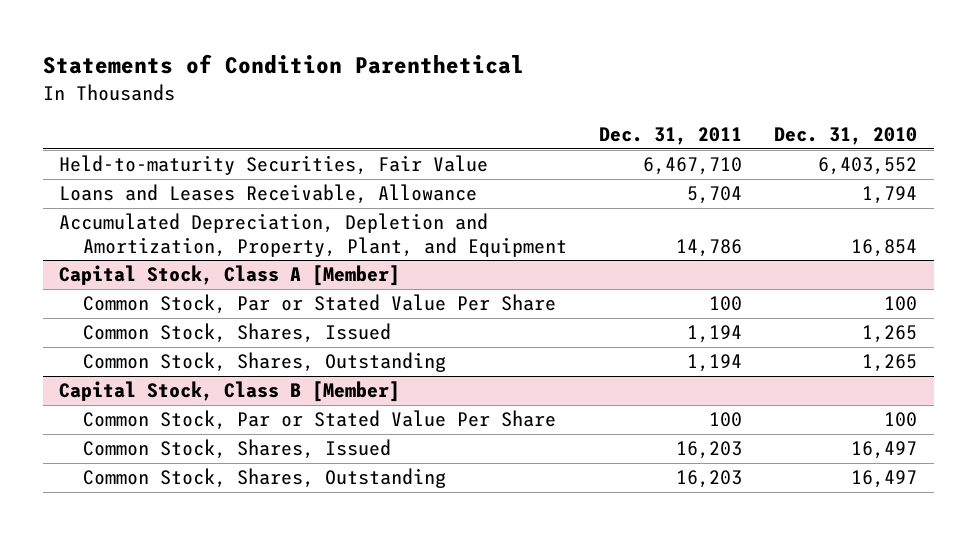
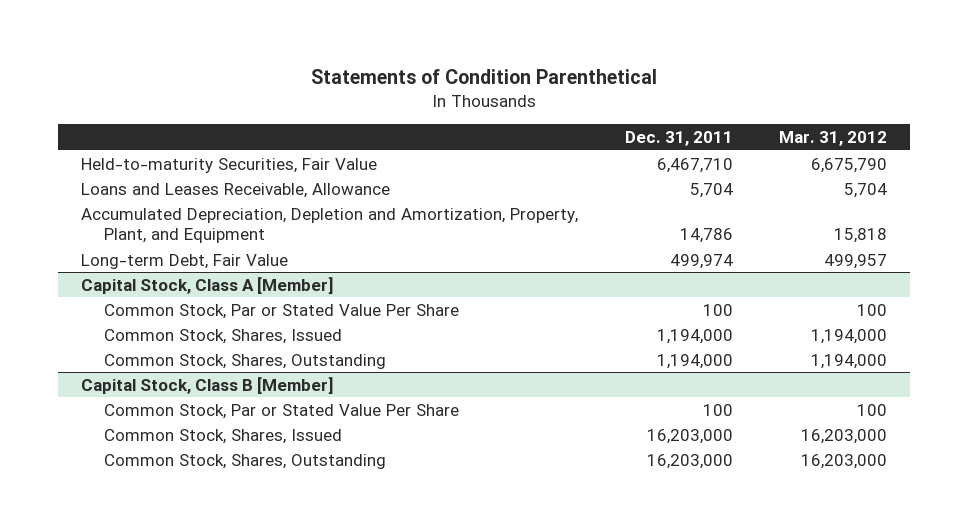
[774,126,918,145] Dec. 31, 2010 -> none
none -> [778,130,887,146] Mar. 31, 2012
none -> [81,253,289,269] Long-term Debt, Fair Value
[686,325,742,344] 1,194 -> [656,328,733,344] 1,194,000
[686,354,742,373] 1,194 -> [656,353,733,369] 1,194,000
[675,441,742,460] 16,203 -> [646,428,733,444] 16,203,000
[675,470,742,489] 16,203 -> [646,453,733,469] 16,203,000

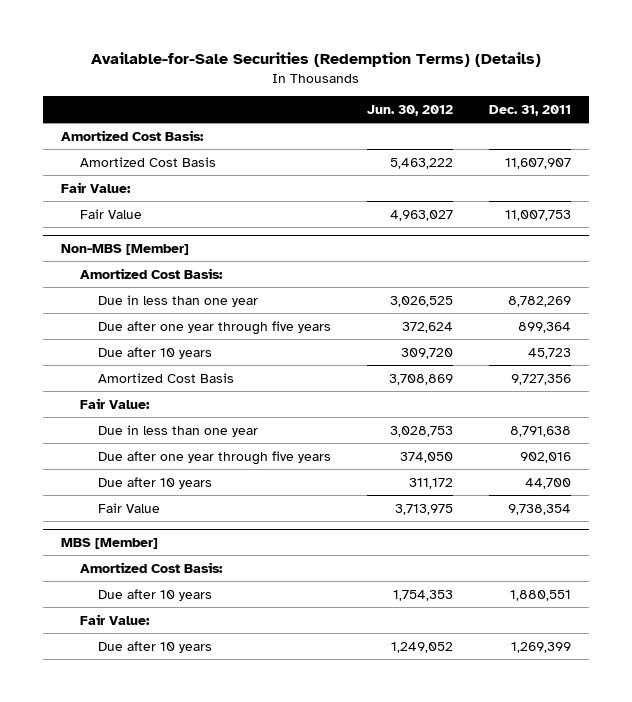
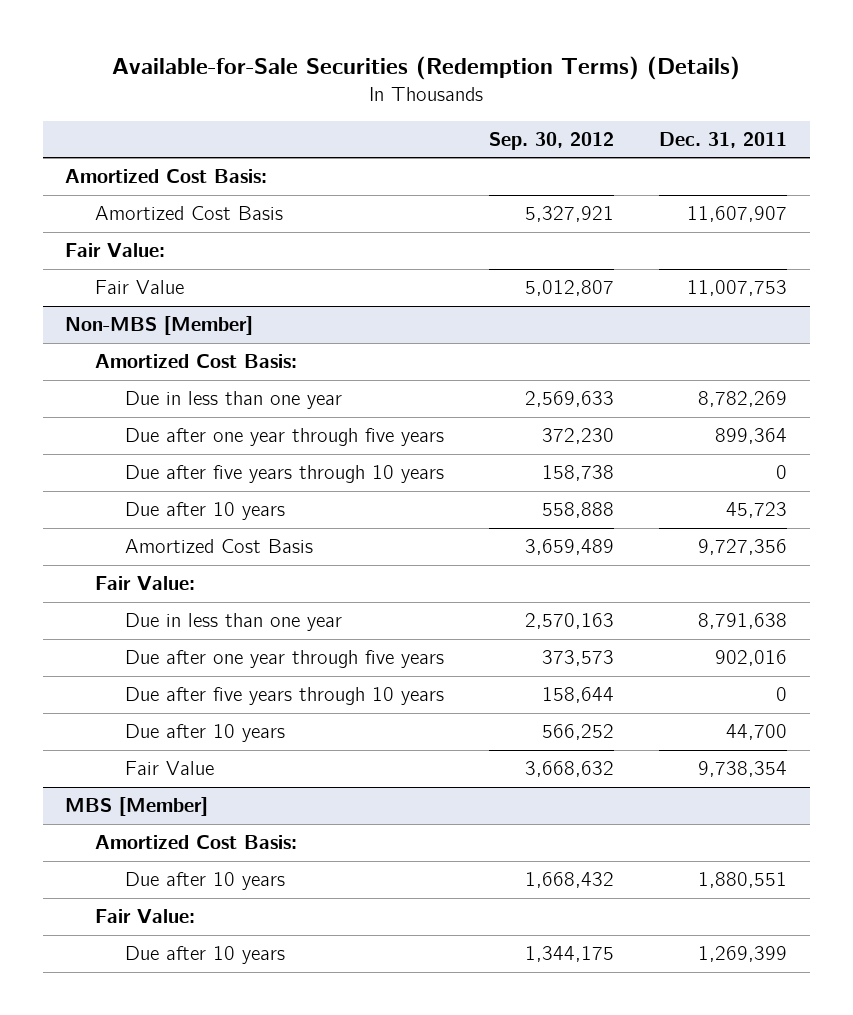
[367,105,454,117] Jun. 30, 2012 -> none
none -> [488,131,614,150] Sep. 30, 2012
none -> [124,465,444,484] Due after five years through 10 years
none -> [124,687,444,706] Due after five years through 10 years

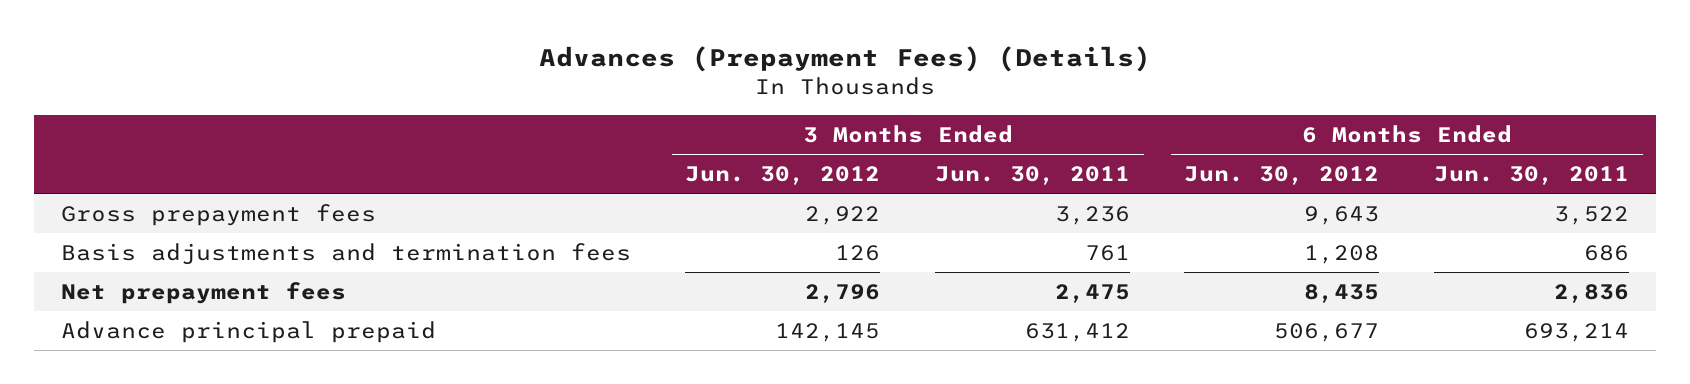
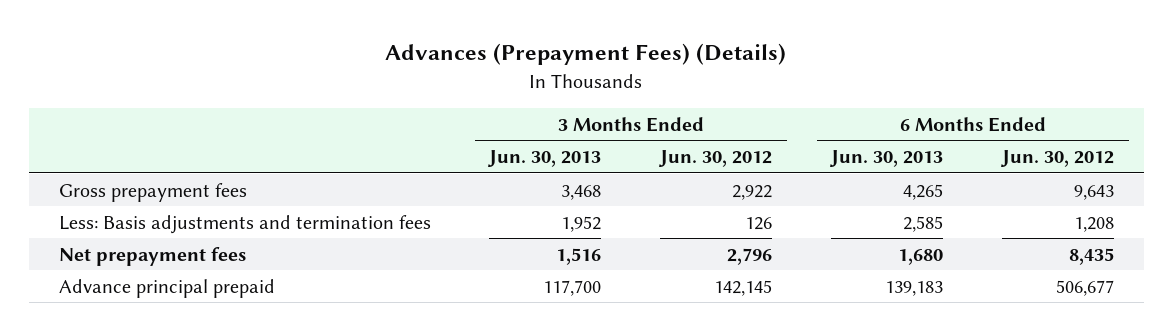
[934,165,1130,185] Jun. 30, 2011 -> none
[1433,165,1629,185] Jun. 30, 2011 -> none
none -> [487,150,602,168] Jun. 30, 2013
none -> [829,150,944,168] Jun. 30, 2013
[60,242,631,265] Basis adjustments and termination fees -> [58,214,431,234] Less: Basis adjustments and termination fees

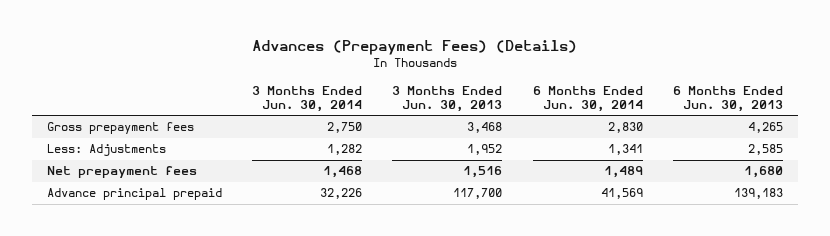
[658,150,773,168] Jun. 30, 2012 -> none
[1000,150,1115,168] Jun. 30, 2012 -> none
none -> [252,85,363,113] 3 Months Ended Jun. 30, 2014
none -> [532,85,643,113] 6 Months Ended Jun. 30, 2014
[58,214,431,234] Less: Basis adjustments and termination fees -> [47,144,167,157] Less: Adjustments

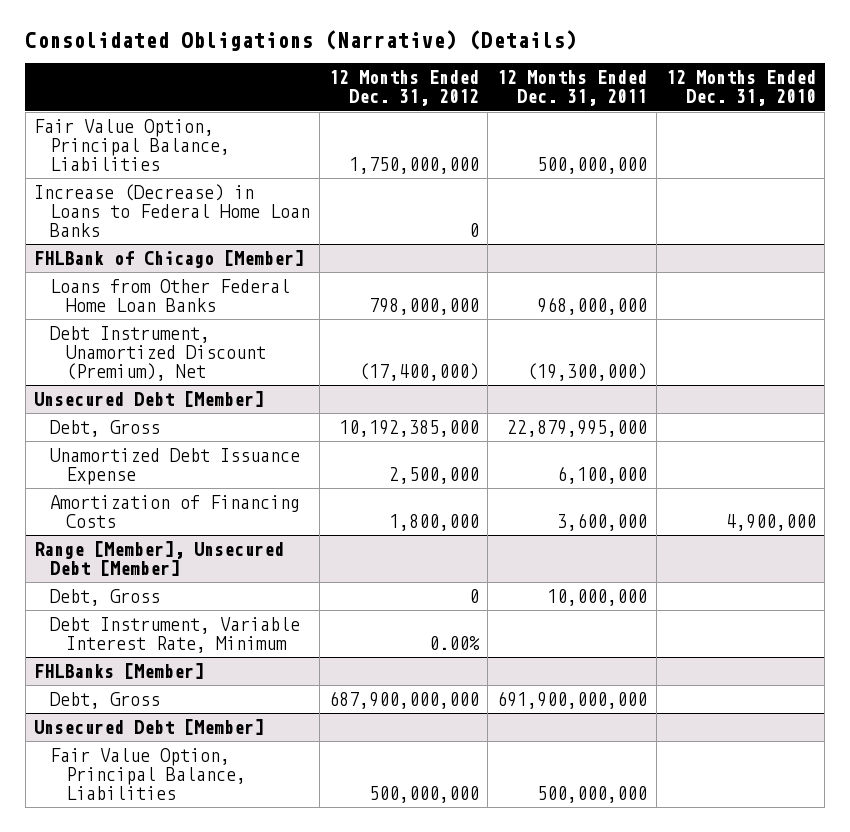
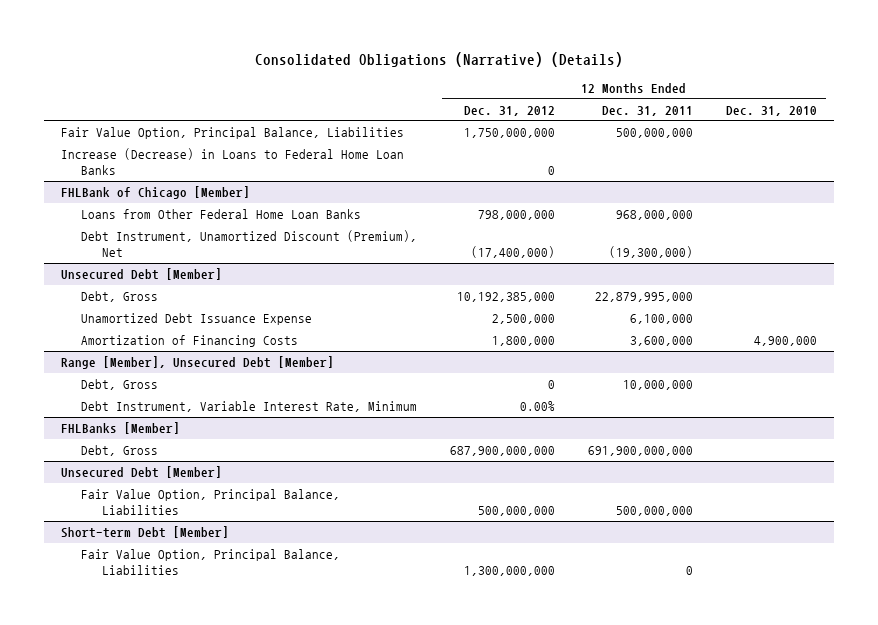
none -> [60,525,229,538] Short-term Debt [Member]
none -> [81,548,341,576] Fair Value Option, Principal Balance, Liabilities

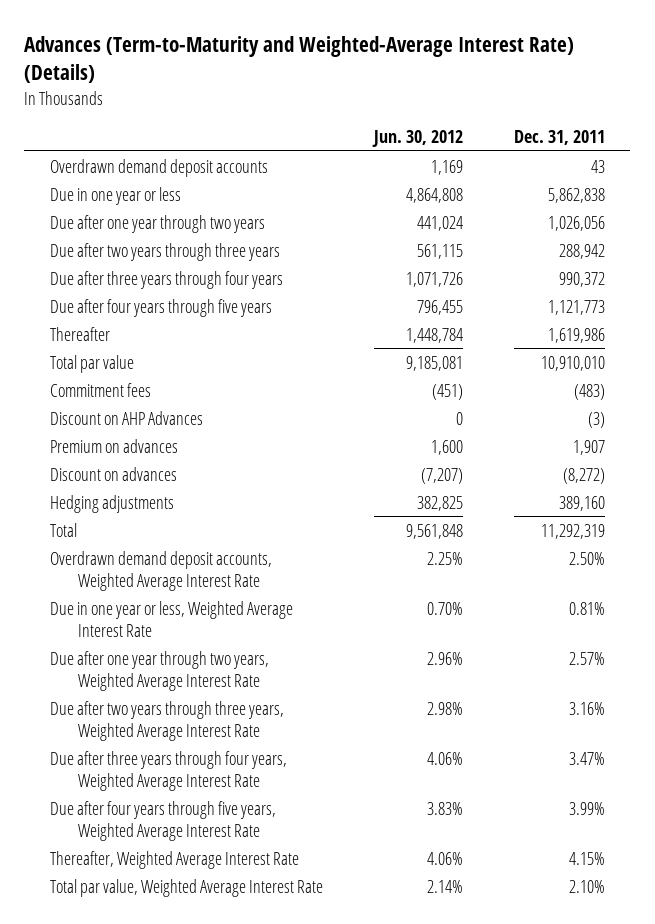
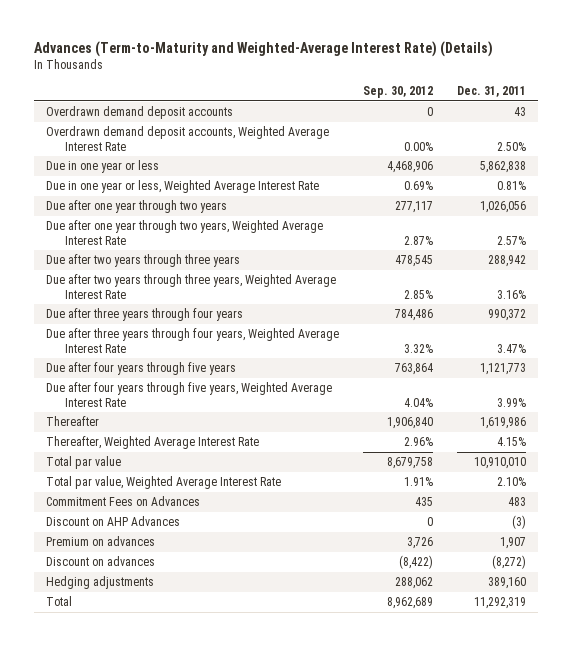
[371,130,463,148] Jun. 30, 2012 -> none
none -> [363,85,434,98] Sep. 30, 2012
[49,550,272,591] Overdrawn demand deposit accounts, Weighted Average Interest Rate -> [46,126,330,151] Overdrawn demand deposit accounts, Weighted Average Interest Rate
[49,600,293,637] Due in one year or less, Weighted Average Interest Rate -> [46,180,320,194] Due in one year or less, Weighted Average Interest Rate
[49,650,269,691] Due after one year through two years, Weighted Average Interest Rate -> [46,220,324,245] Due after one year through two years, Weighted Average Interest Rate
[49,700,284,741] Due after two years through three years, Weighted Average Interest Rate -> [46,274,337,299] Due after two years through three years, Weighted Average Interest Rate
[49,750,287,791] Due after three years through four years, Weighted Average Interest Rate -> [46,328,340,353] Due after three years through four years, Weighted Average Interest Rate
[49,800,276,841] Due after four years through five years, Weighted Average Interest Rate -> [46,382,333,407] Due after four years through five years, Weighted Average Interest Rate
[49,850,299,869] Thereafter, Weighted Average Interest Rate -> [46,436,260,450] Thereafter, Weighted Average Interest Rate
[49,878,323,897] Total par value, Weighted Average Interest Rate -> [46,476,282,490] Total par value, Weighted Average Interest Rate
[49,382,151,397] Commitment fees -> [46,496,201,507] Commitment Fees on Advances
[573,383,605,400] (483) -> [508,497,527,507] 483

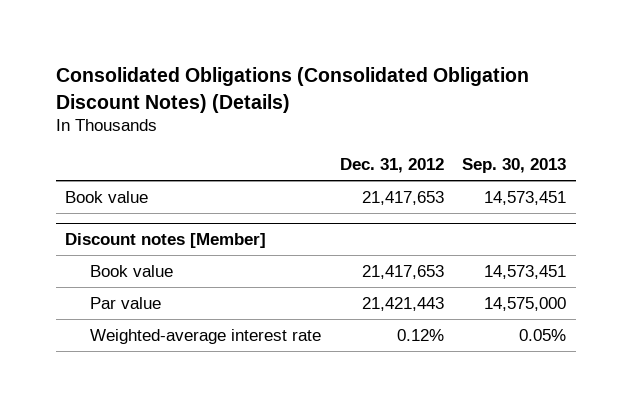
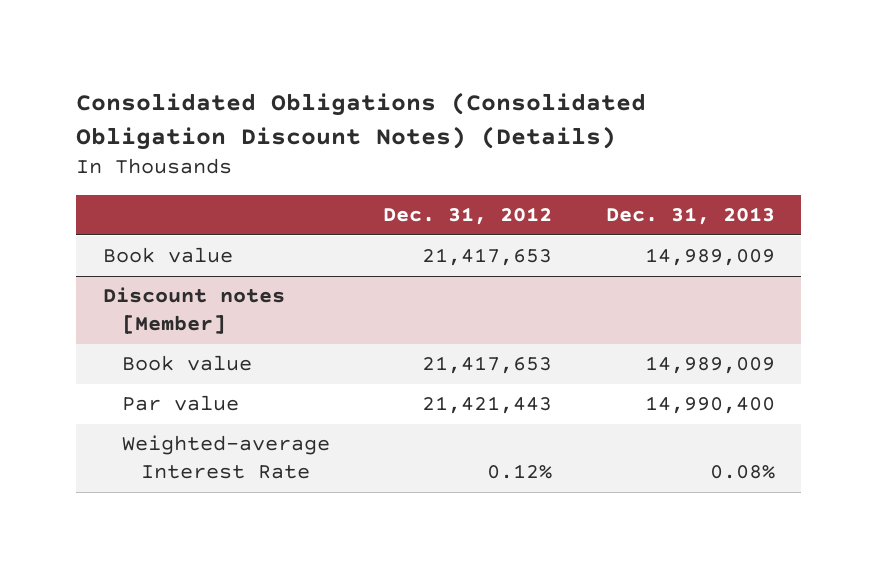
[462,158,567,174] Sep. 30, 2013 -> none
none -> [605,207,775,226] Dec. 31, 2013
[89,328,321,344] Weighted-average interest rate -> [121,435,330,479] Weighted-average Interest Rate

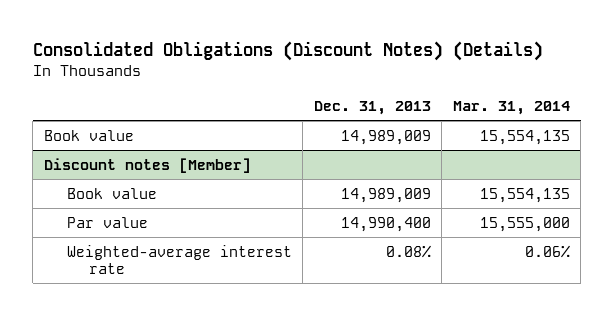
[76,91,647,150] Consolidated Obligations (Consolidated Obligation Discount Notes) (Details) -> [32,41,543,62] Consolidated Obligations (Discount Notes) (Details)
[383,207,553,226] Dec. 31, 2012 -> none
none -> [452,100,570,115] Mar. 31, 2014
[121,435,330,479] Weighted-average Interest Rate -> [66,244,292,275] Weighted-average interest rate

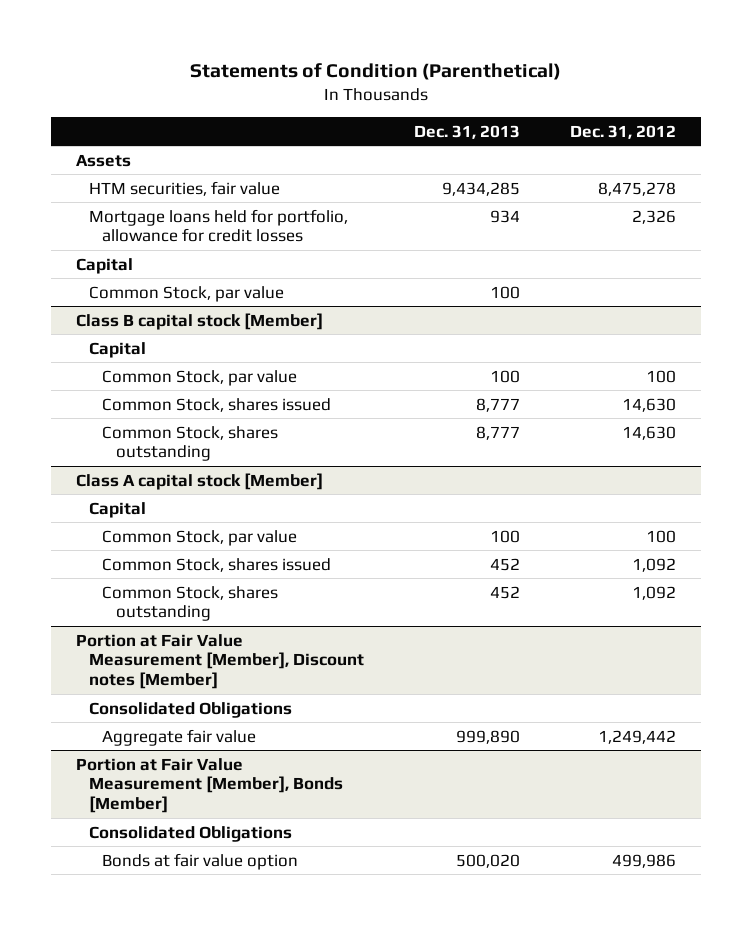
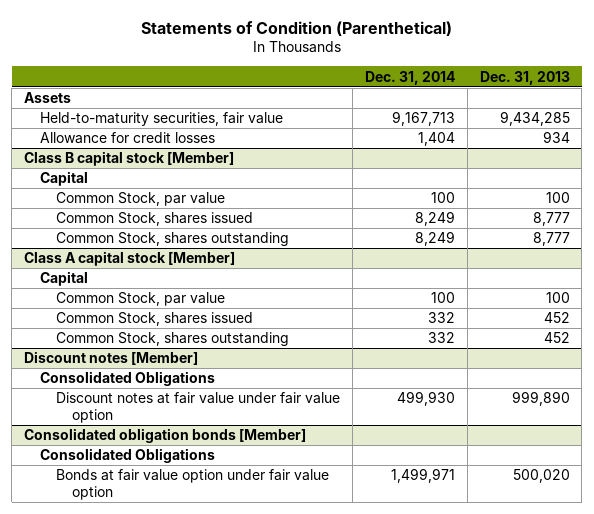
[569,124,676,139] Dec. 31, 2012 -> none
none -> [364,70,455,85] Dec. 31, 2014
[75,257,133,274] Capital -> none
[89,285,285,302] Common Stock, par value -> none
[89,180,281,196] HTM securities, fair value -> [40,112,284,127] Held-to-maturity securities, fair value
[89,208,349,243] Mortgage loans held for portfolio, allowance for credit losses -> [40,132,216,145] Allowance for credit losses
[75,633,365,690] Portion at Fair Value Measurement [Member], Discount notes [Member] -> none
none -> [24,351,199,366] Discount notes [Member]
[75,757,344,814] Portion at Fair Value Measurement [Member], Bonds [Member] -> none
[102,728,257,746] Aggregate fair value -> [56,392,341,424] Discount notes at fair value under fair value option
none -> [24,428,307,444] Consolidated obligation bonds [Member]
[102,852,299,870] Bonds at fair value option -> [56,469,330,501] Bonds at fair value option under fair value option

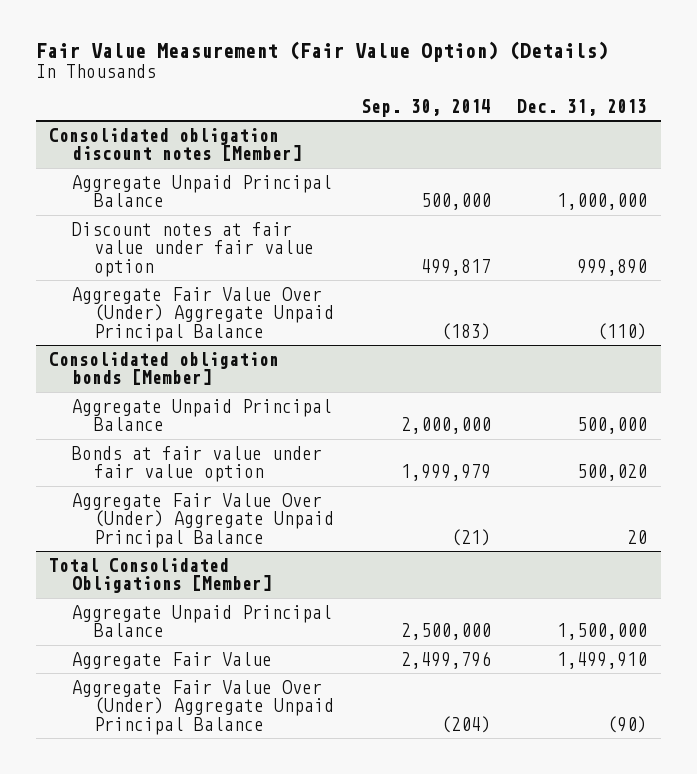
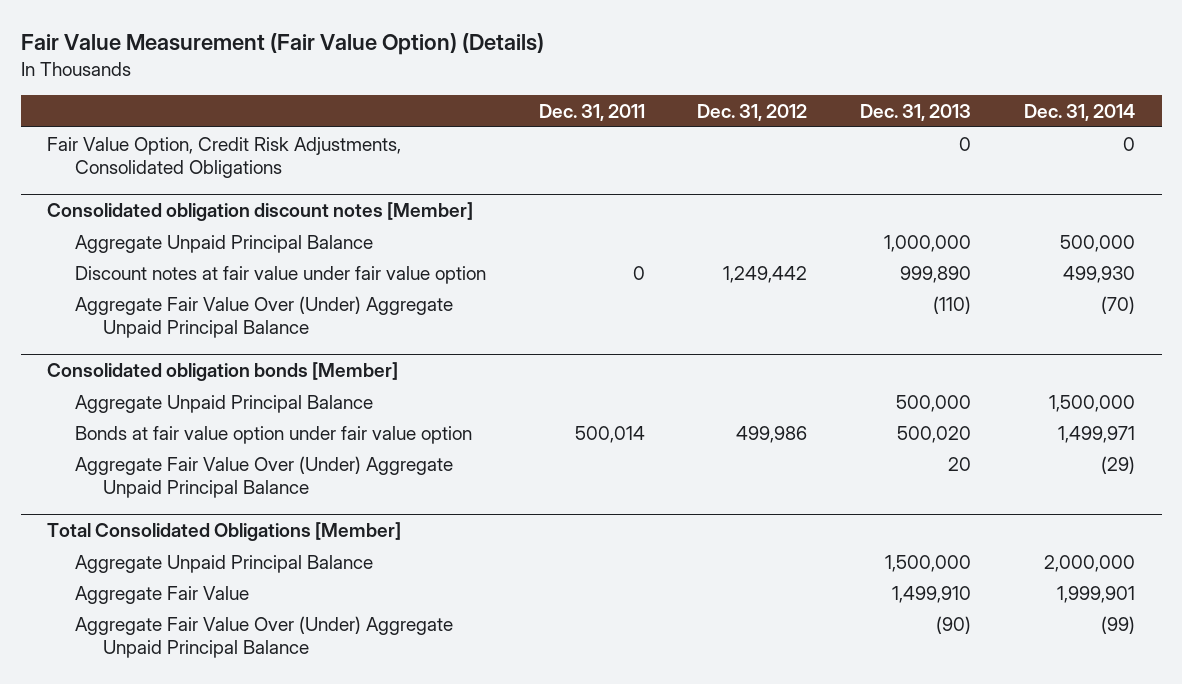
[360,98,491,117] Sep. 30, 2014 -> none
none -> [538,103,645,121] Dec. 31, 2011
none -> [697,103,808,121] Dec. 31, 2012
none -> [1024,103,1136,121] Dec. 31, 2014
none -> [46,136,401,178] Fair Value Option, Credit Risk Adjustments, Consolidated Obligations
[71,445,322,483] Bonds at fair value under fair value option -> [74,425,472,444] Bonds at fair value option under fair value option

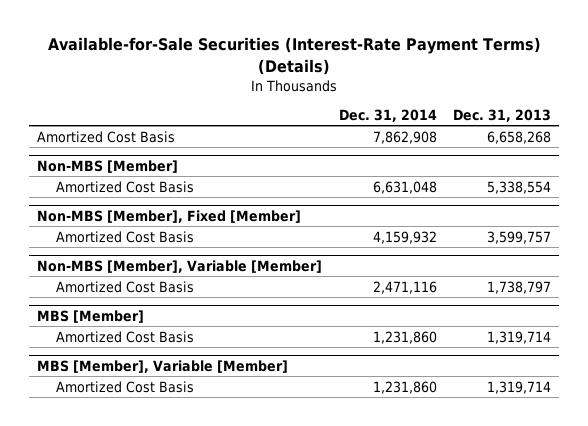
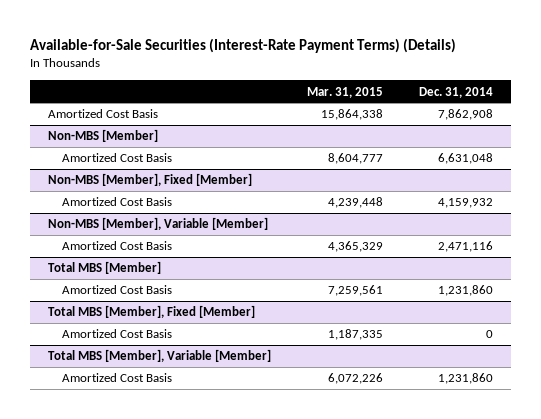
[453,109,552,123] Dec. 31, 2013 -> none
none -> [307,86,384,98] Mar. 31, 2015
[37,309,145,323] MBS [Member] -> [48,261,162,275] Total MBS [Member]
none -> [48,305,256,319] Total MBS [Member], Fixed [Member]
none -> [61,329,172,339] Amortized Cost Basis
[37,359,289,373] MBS [Member], Variable [Member] -> [48,349,272,363] Total MBS [Member], Variable [Member]

